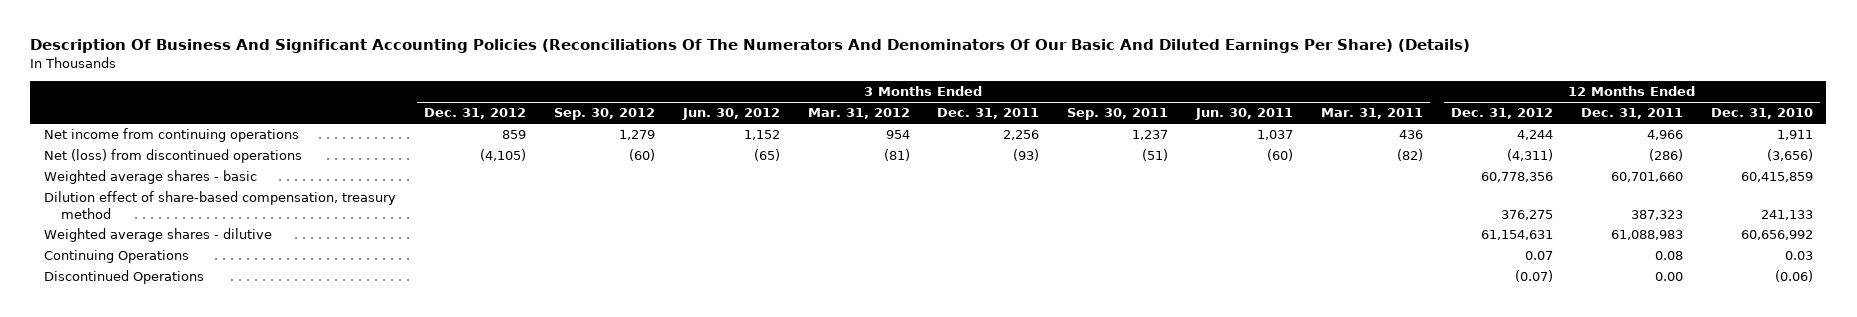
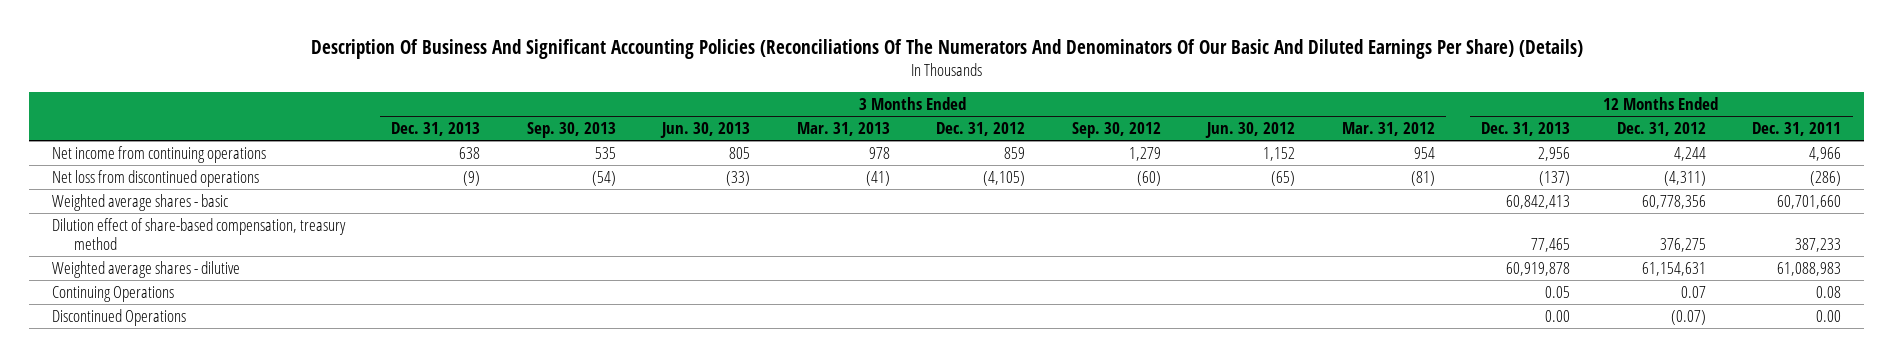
[937,108,1040,120] Dec. 31, 2011 -> none
[1067,108,1169,121] Sep. 30, 2011 -> none
[1195,108,1294,121] Jun. 30, 2011 -> none
[1320,108,1423,120] Mar. 31, 2011 -> none
[1710,108,1813,120] Dec. 31, 2010 -> none
none -> [391,121,481,136] Dec. 31, 2013
none -> [526,121,616,138] Sep. 30, 2013
none -> [660,121,751,138] Jun. 30, 2013
none -> [796,121,890,136] Mar. 31, 2013
none -> [1481,121,1571,136] Dec. 31, 2013
[44,149,303,164] Net (loss) from discontinued operations -> [51,169,259,187] Net loss from discontinued operations
[1630,209,1683,220] 387,323 -> [1795,238,1842,253] 387,233

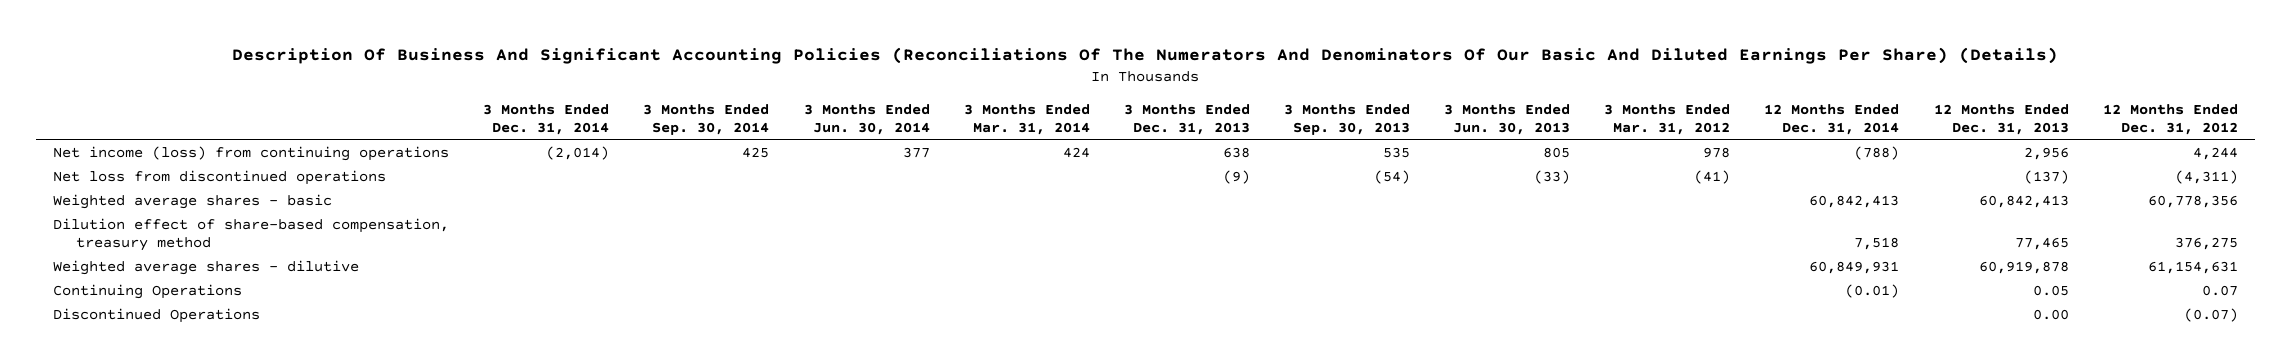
[796,121,890,136] Mar. 31, 2013 -> none
[936,121,1026,136] Dec. 31, 2012 -> none
[1071,121,1161,138] Sep. 30, 2012 -> none
[1205,121,1296,138] Jun. 30, 2012 -> none
[1752,121,1842,136] Dec. 31, 2011 -> none
none -> [483,103,610,135] 3 Months Ended Dec. 31, 2014
none -> [643,103,770,135] 3 Months Ended Sep. 30, 2014
none -> [803,103,930,135] 3 Months Ended Jun. 30, 2014
none -> [963,103,1090,135] 3 Months Ended Mar. 31, 2014
none -> [1764,103,1900,135] 12 Months Ended Dec. 31, 2014
[51,145,266,163] Net income from continuing operations -> [53,145,450,161] Net income (loss) from continuing operations
[1413,146,1435,159] 954 -> [1703,146,1731,158] 978
[1410,170,1435,186] (81) -> [1694,169,1731,184] (41)

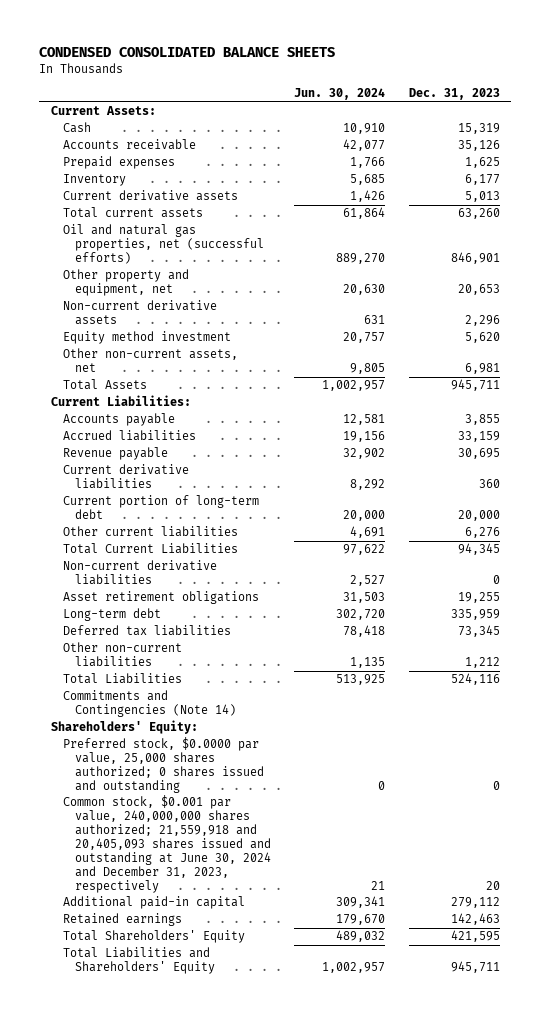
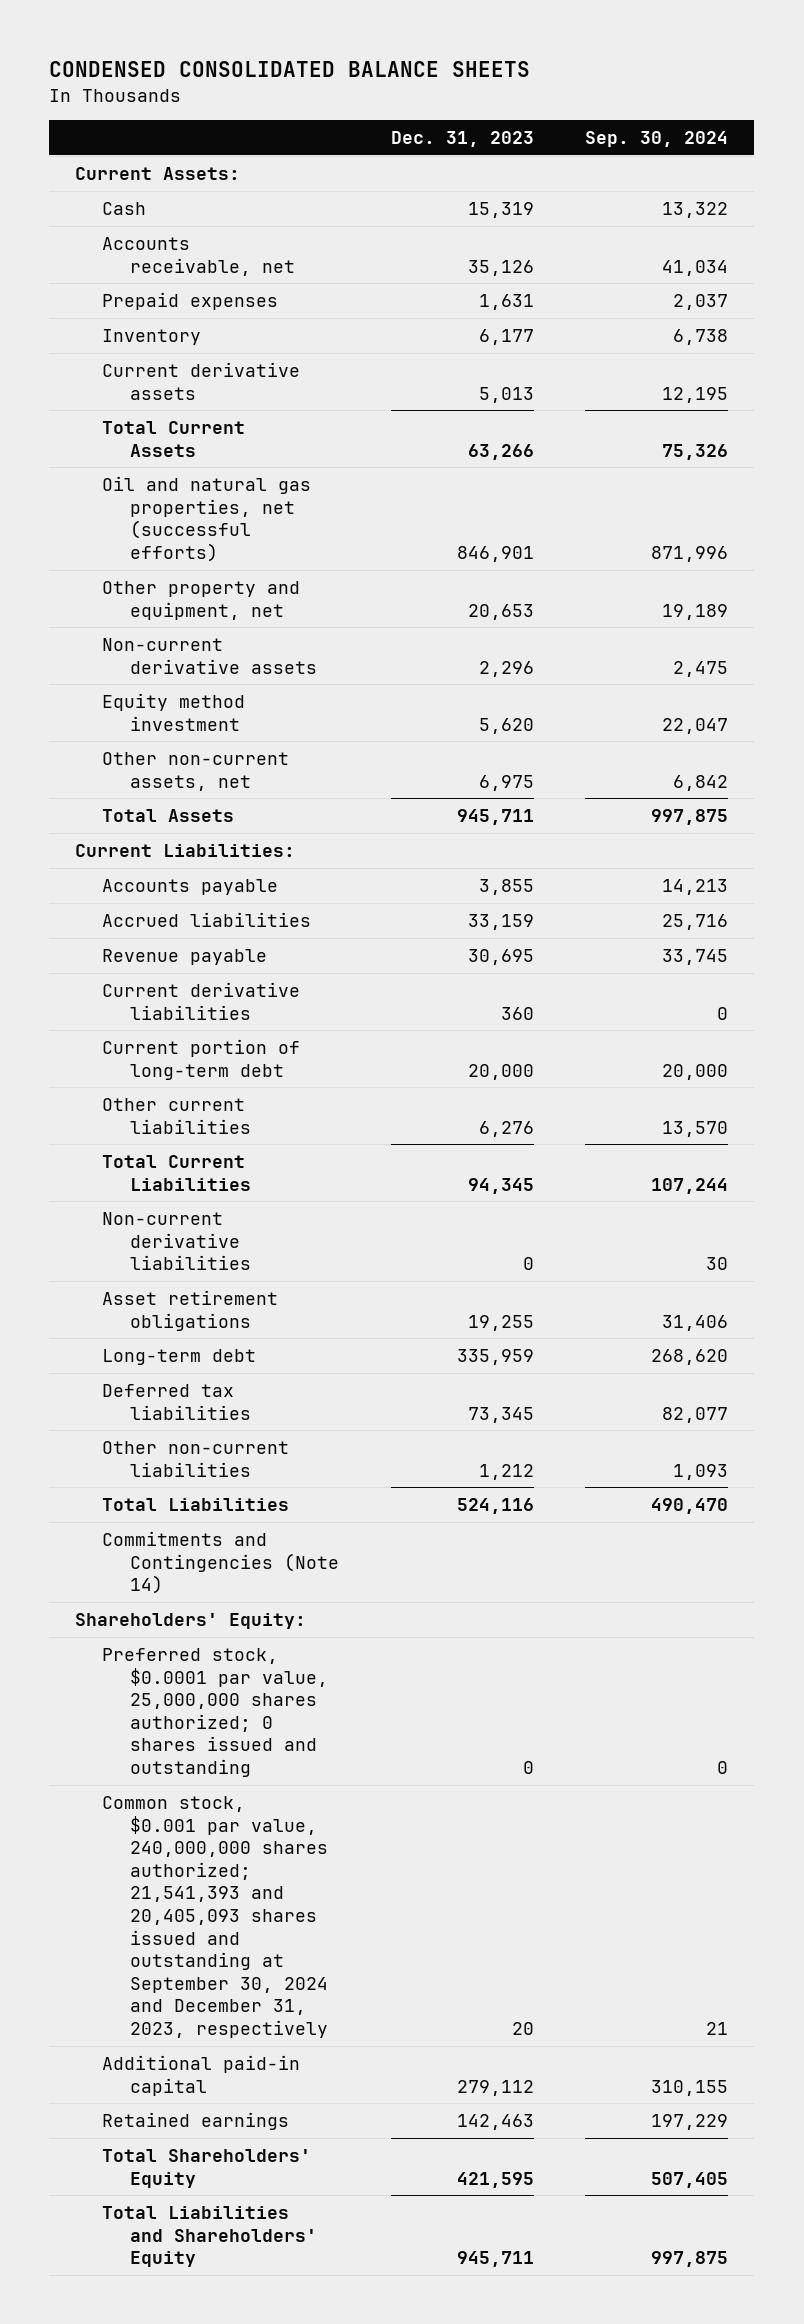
[294,88,386,101] Jun. 30, 2024 -> none
none -> [585,130,729,147] Sep. 30, 2024
[62,139,196,151] Accounts receivable -> [102,236,295,276] Accounts receivable, net
[464,157,500,169] 1,625 -> [478,293,534,310] 1,631
[62,207,203,219] Total current assets -> [102,420,246,457] Total Current Assets
[457,208,500,220] 63,260 -> [467,443,534,460] 63,266
[464,363,500,375] 6,981 -> [478,774,534,791] 6,975
[62,737,264,794] Preferred stock, $0.0000 par value, 25,000 shares authorized; 0 shares issued and outstanding -> [102,1647,328,1778] Preferred stock, $0.0001 par value, 25,000,000 shares authorized; 0 shares issued and outstanding
[62,795,271,893] Common stock, $0.001 par value, 240,000,000 shares authorized; 21,559,918 and 20,405,093 shares issued and outstanding at June 30, 2024 and December 31, 2023, respectively -> [102,1795,328,2039] Common stock, $0.001 par value, 240,000,000 shares authorized; 21,541,393 and 20,405,093 shares issued and outstanding at September 30, 2024 and December 31, 2023, respectively

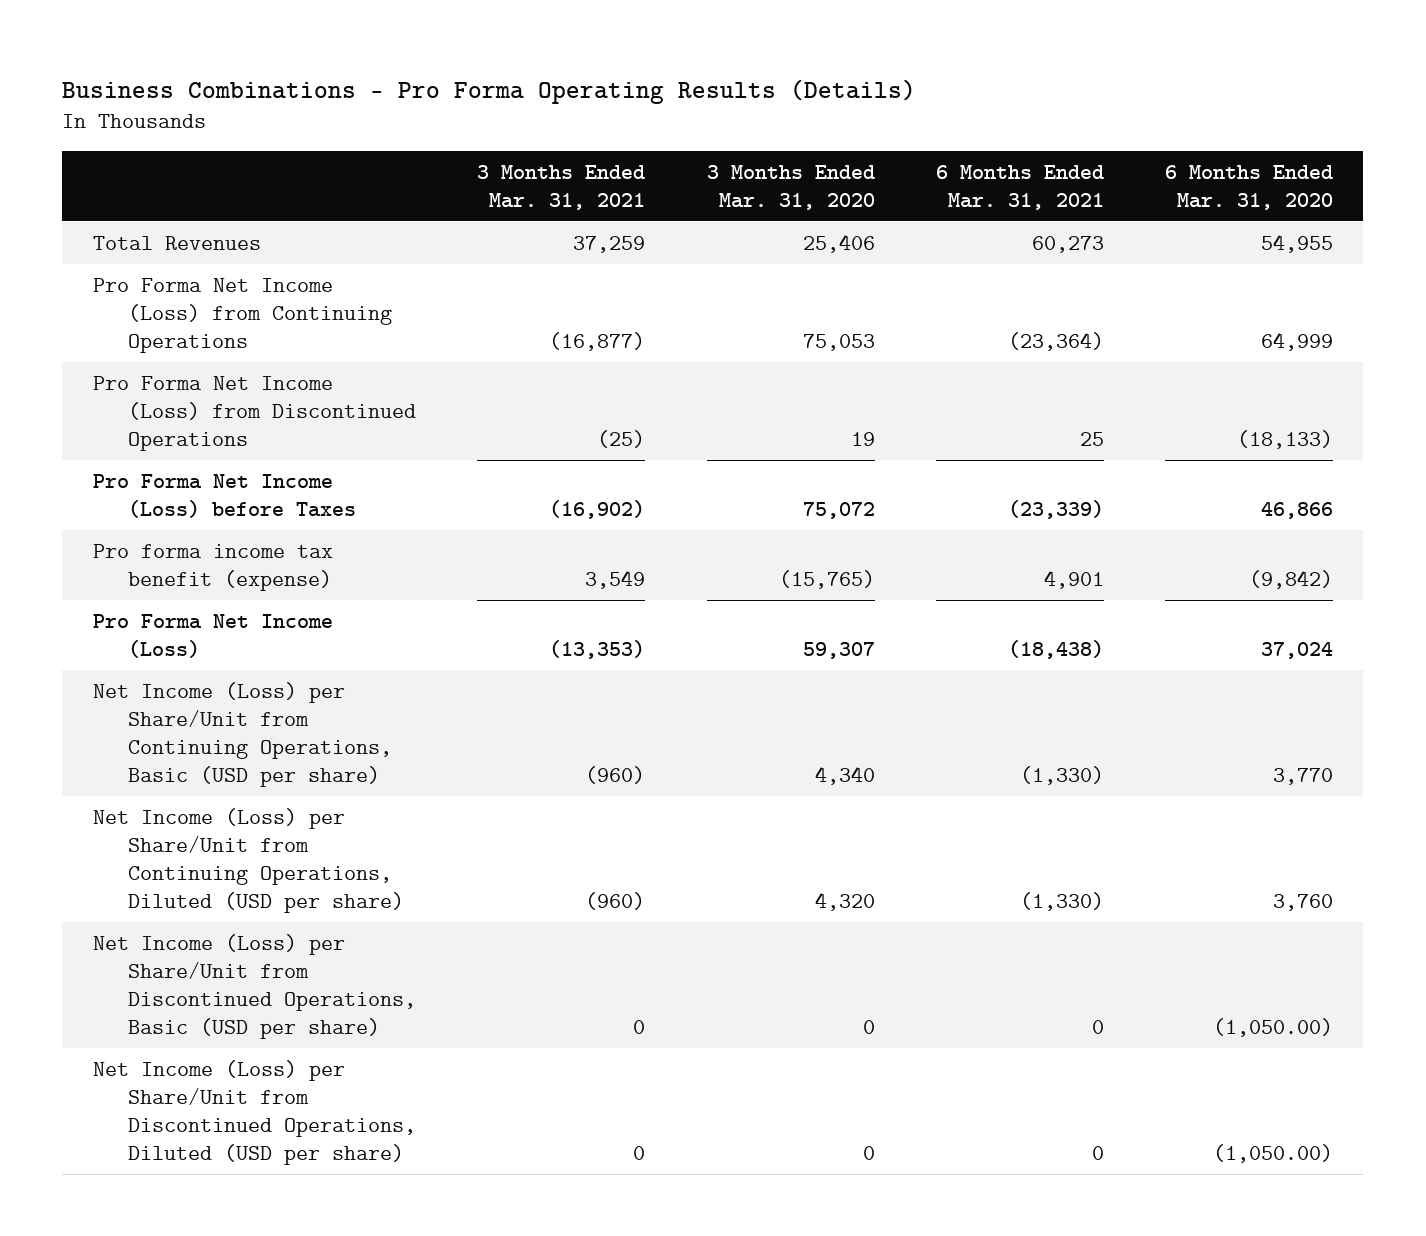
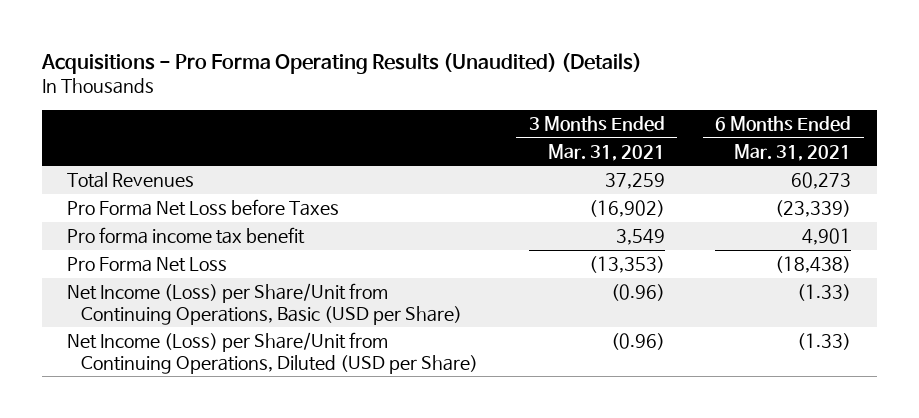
[62,78,917,104] Business Combinations - Pro Forma Operating Results (Details) -> [40,52,642,74] Acquisitions - Pro Forma Operating Results (Unaudited) (Details)
[706,164,875,210] 3 Months Ended Mar. 31, 2020 -> none
[1164,164,1333,210] 6 Months Ended Mar. 31, 2020 -> none
[92,277,393,353] Pro Forma Net Income (Loss) from Continuing Operations -> none
[92,375,417,451] Pro Forma Net Income (Loss) from Discontinued Operations -> none
[92,933,417,1039] Net Income (Loss) per Share/Unit from Discontinued Operations, Basic (USD per share) -> none
[92,1059,417,1165] Net Income (Loss) per Share/Unit from Discontinued Operations, Diluted (USD per share) -> none
[92,473,357,518] Pro Forma Net Income (Loss) before Taxes -> [67,199,340,217] Pro Forma Net Loss before Taxes
[92,543,333,591] Pro forma income tax benefit (expense) -> [67,227,306,245] Pro forma income tax benefit
[92,613,333,658] Pro Forma Net Income (Loss) -> [67,257,228,273] Pro Forma Net Loss
[92,681,393,787] Net Income (Loss) per Share/Unit from Continuing Operations, Basic (USD per share) -> [67,283,462,325] Net Income (Loss) per Share/Unit from Continuing Operations, Basic (USD per Share)
[585,765,646,784] (960) -> [610,284,665,302] (0.96)
[1019,765,1104,785] (1,330) -> [797,284,852,302] (1.33)
[92,807,405,913] Net Income (Loss) per Share/Unit from Continuing Operations, Diluted (USD per share) -> [67,332,478,374] Net Income (Loss) per Share/Unit from Continuing Operations, Diluted (USD per Share)
[585,891,646,910] (960) -> [610,333,665,351] (0.96)
[1019,891,1104,911] (1,330) -> [797,333,852,351] (1.33)

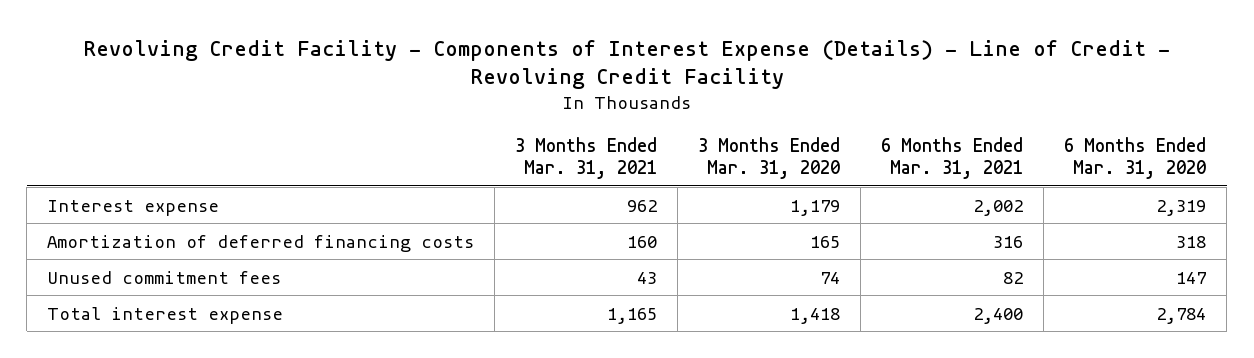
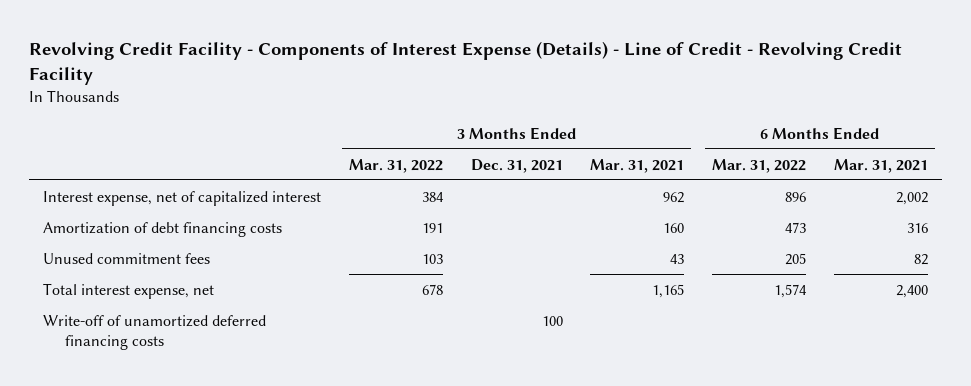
[698,137,841,180] 3 Months Ended Mar. 31, 2020 -> none
[1064,137,1207,180] 6 Months Ended Mar. 31, 2020 -> none
none -> [348,158,443,173] Mar. 31, 2022
none -> [470,158,563,173] Dec. 31, 2021
none -> [712,158,807,173] Mar. 31, 2022
[47,199,220,216] Interest expense -> [43,190,322,206] Interest expense, net of capitalized interest
[47,234,475,252] Amortization of deferred financing costs -> [43,221,283,237] Amortization of debt financing costs
[47,306,284,324] Total interest expense -> [43,282,215,299] Total interest expense, net
none -> [43,314,267,351] Write-off of unamortized deferred financing costs

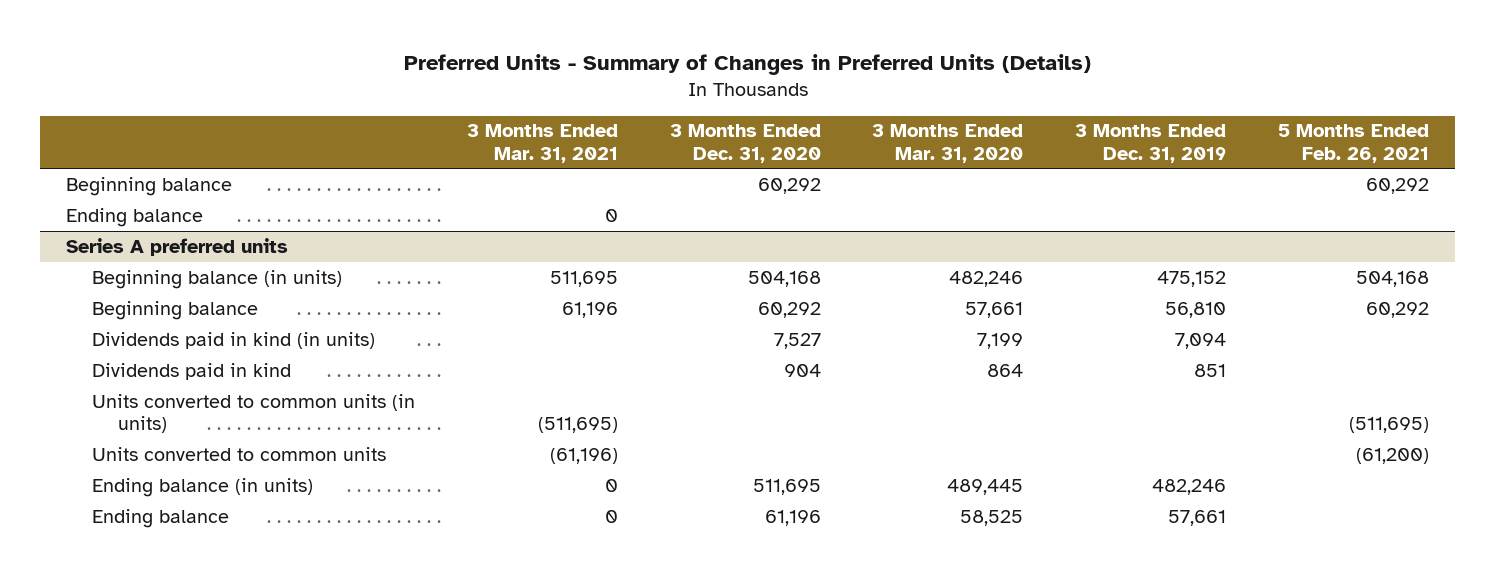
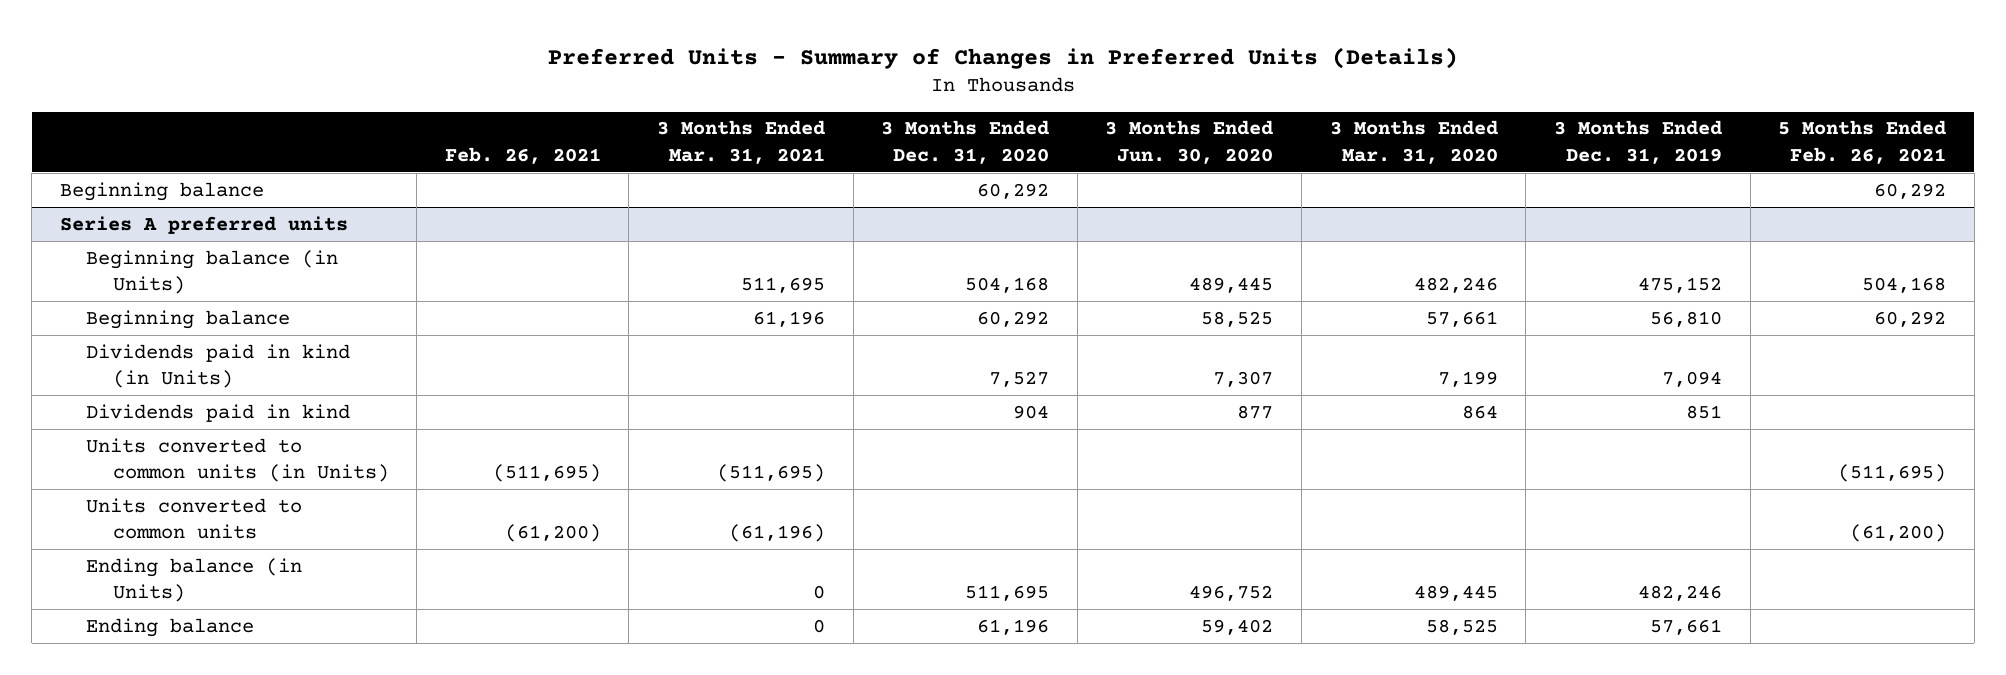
none -> [444,146,601,164] Feb. 26, 2021
none -> [1105,120,1274,164] 3 Months Ended Jun. 30, 2020
[66,207,204,227] Ending balance -> none
[91,269,342,289] Beginning balance (in units) -> [86,249,339,295] Beginning balance (in Units)
[91,331,375,349] Dividends paid in kind (in units) -> [86,343,351,389] Dividends paid in kind (in Units)
[91,393,415,434] Units converted to common units (in units) -> [86,437,389,483] Units converted to common units (in Units)
[91,477,313,497] Ending balance (in units) -> [86,557,303,603] Ending balance (in Units)

